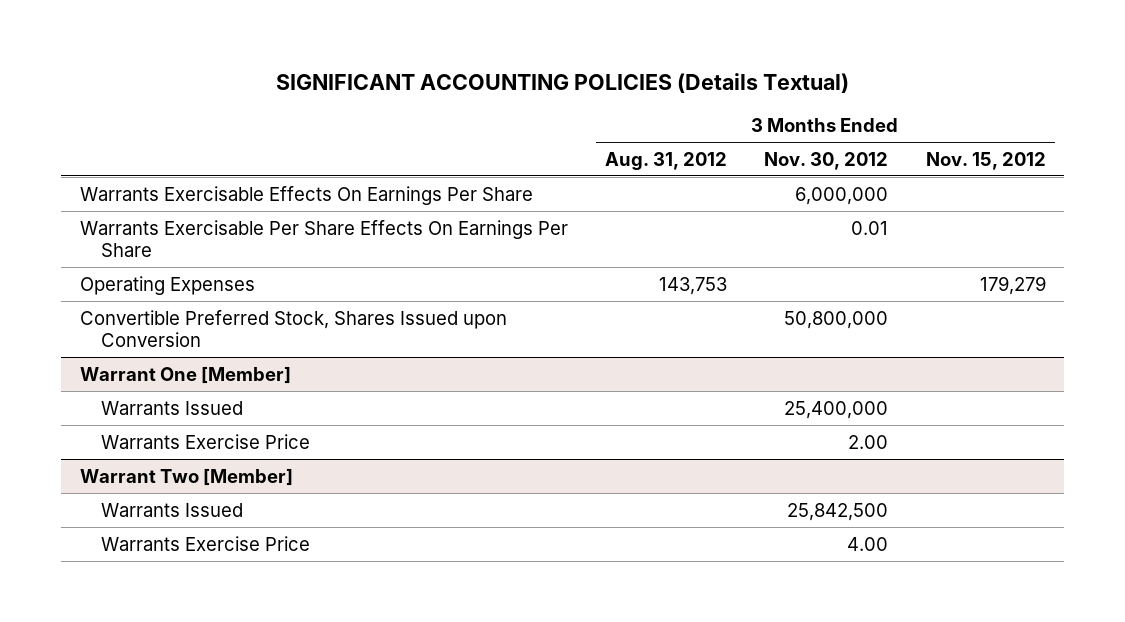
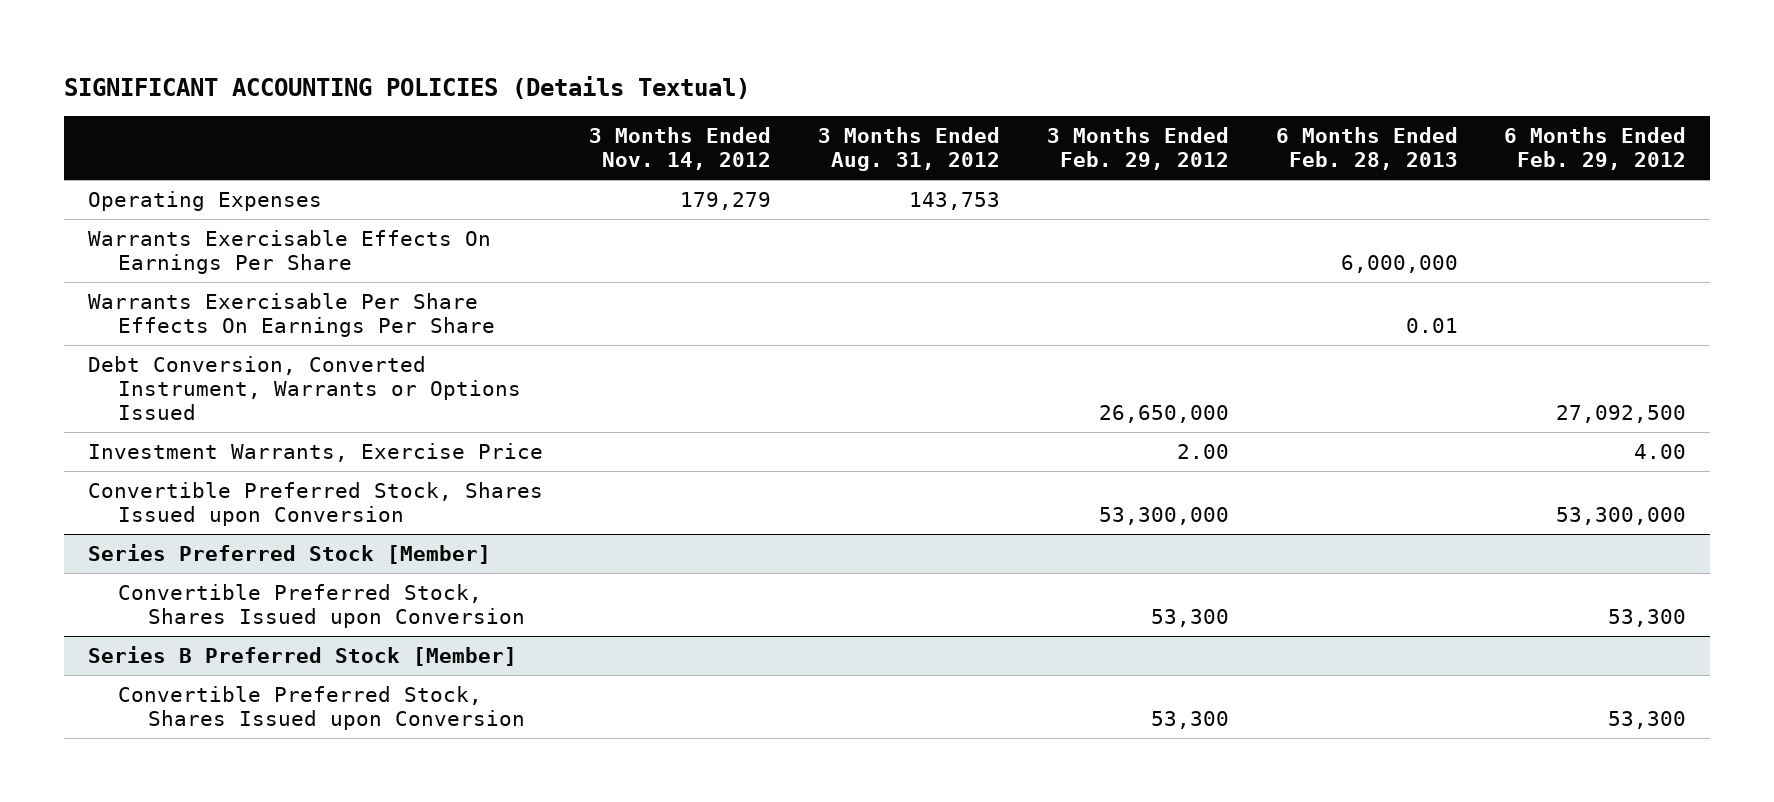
[764,151,889,170] Nov. 30, 2012 -> none
[925,151,1046,170] Nov. 15, 2012 -> none
none -> [589,126,772,171] 3 Months Ended Nov. 14, 2012
none -> [1046,126,1229,171] 3 Months Ended Feb. 29, 2012
none -> [1275,126,1458,171] 6 Months Ended Feb. 28, 2013
none -> [1504,126,1687,171] 6 Months Ended Feb. 29, 2012
[79,275,255,295] Operating Expenses -> [87,190,322,211] Operating Expenses
none -> [87,355,521,421] Debt Conversion, Converted Instrument, Warrants or Options Issued
none -> [87,442,543,462] Investment Warrants, Exercise Price
[79,365,291,384] Warrant One [Member] -> none
[100,400,243,415] Warrants Issued -> none
[100,433,310,449] Warrants Exercise Price -> none
[79,467,293,486] Warrant Two [Member] -> none
[100,502,243,517] Warrants Issued -> none
[100,535,310,551] Warrants Exercise Price -> none
none -> [87,543,491,564] Series Preferred Stock [Member]
none -> [117,583,525,629] Convertible Preferred Stock, Shares Issued upon Conversion
none -> [87,645,517,666] Series B Preferred Stock [Member]
none -> [117,685,525,731] Convertible Preferred Stock, Shares Issued upon Conversion

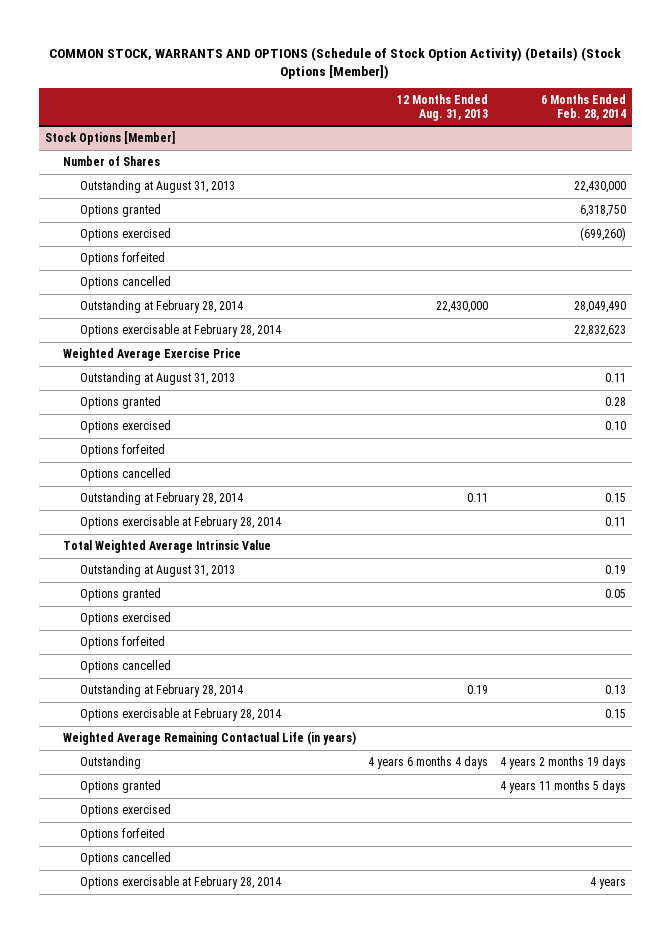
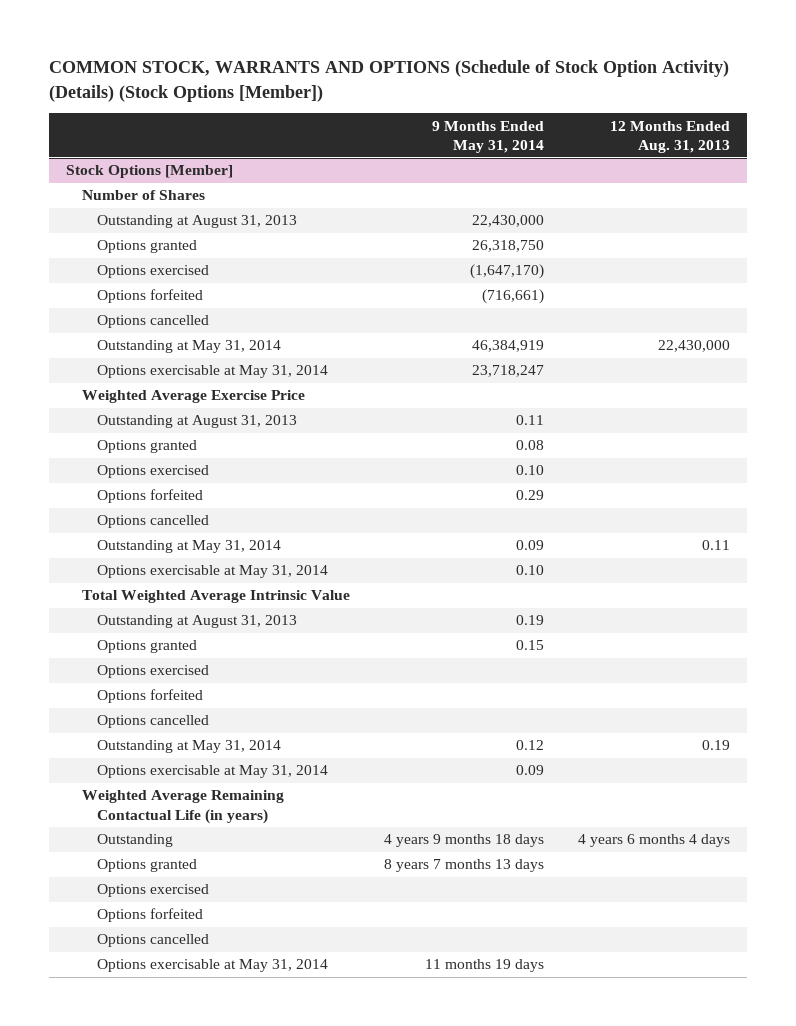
[540,93,626,120] 6 Months Ended Feb. 28, 2014 -> none
none -> [431,120,544,153] 9 Months Ended May 31, 2014
[79,299,243,313] Outstanding at February 28, 2014 -> [97,340,282,354] Outstanding at May 31, 2014
[79,323,281,337] Options exercisable at February 28, 2014 -> [97,365,329,379] Options exercisable at May 31, 2014
[79,491,243,505] Outstanding at February 28, 2014 -> [97,540,282,554] Outstanding at May 31, 2014
[79,515,281,529] Options exercisable at February 28, 2014 -> [97,565,329,579] Options exercisable at May 31, 2014
[79,683,243,697] Outstanding at February 28, 2014 -> [97,740,282,754] Outstanding at May 31, 2014
[79,707,281,721] Options exercisable at February 28, 2014 -> [97,765,329,779] Options exercisable at May 31, 2014
[79,875,281,889] Options exercisable at February 28, 2014 -> [97,959,329,973] Options exercisable at May 31, 2014

